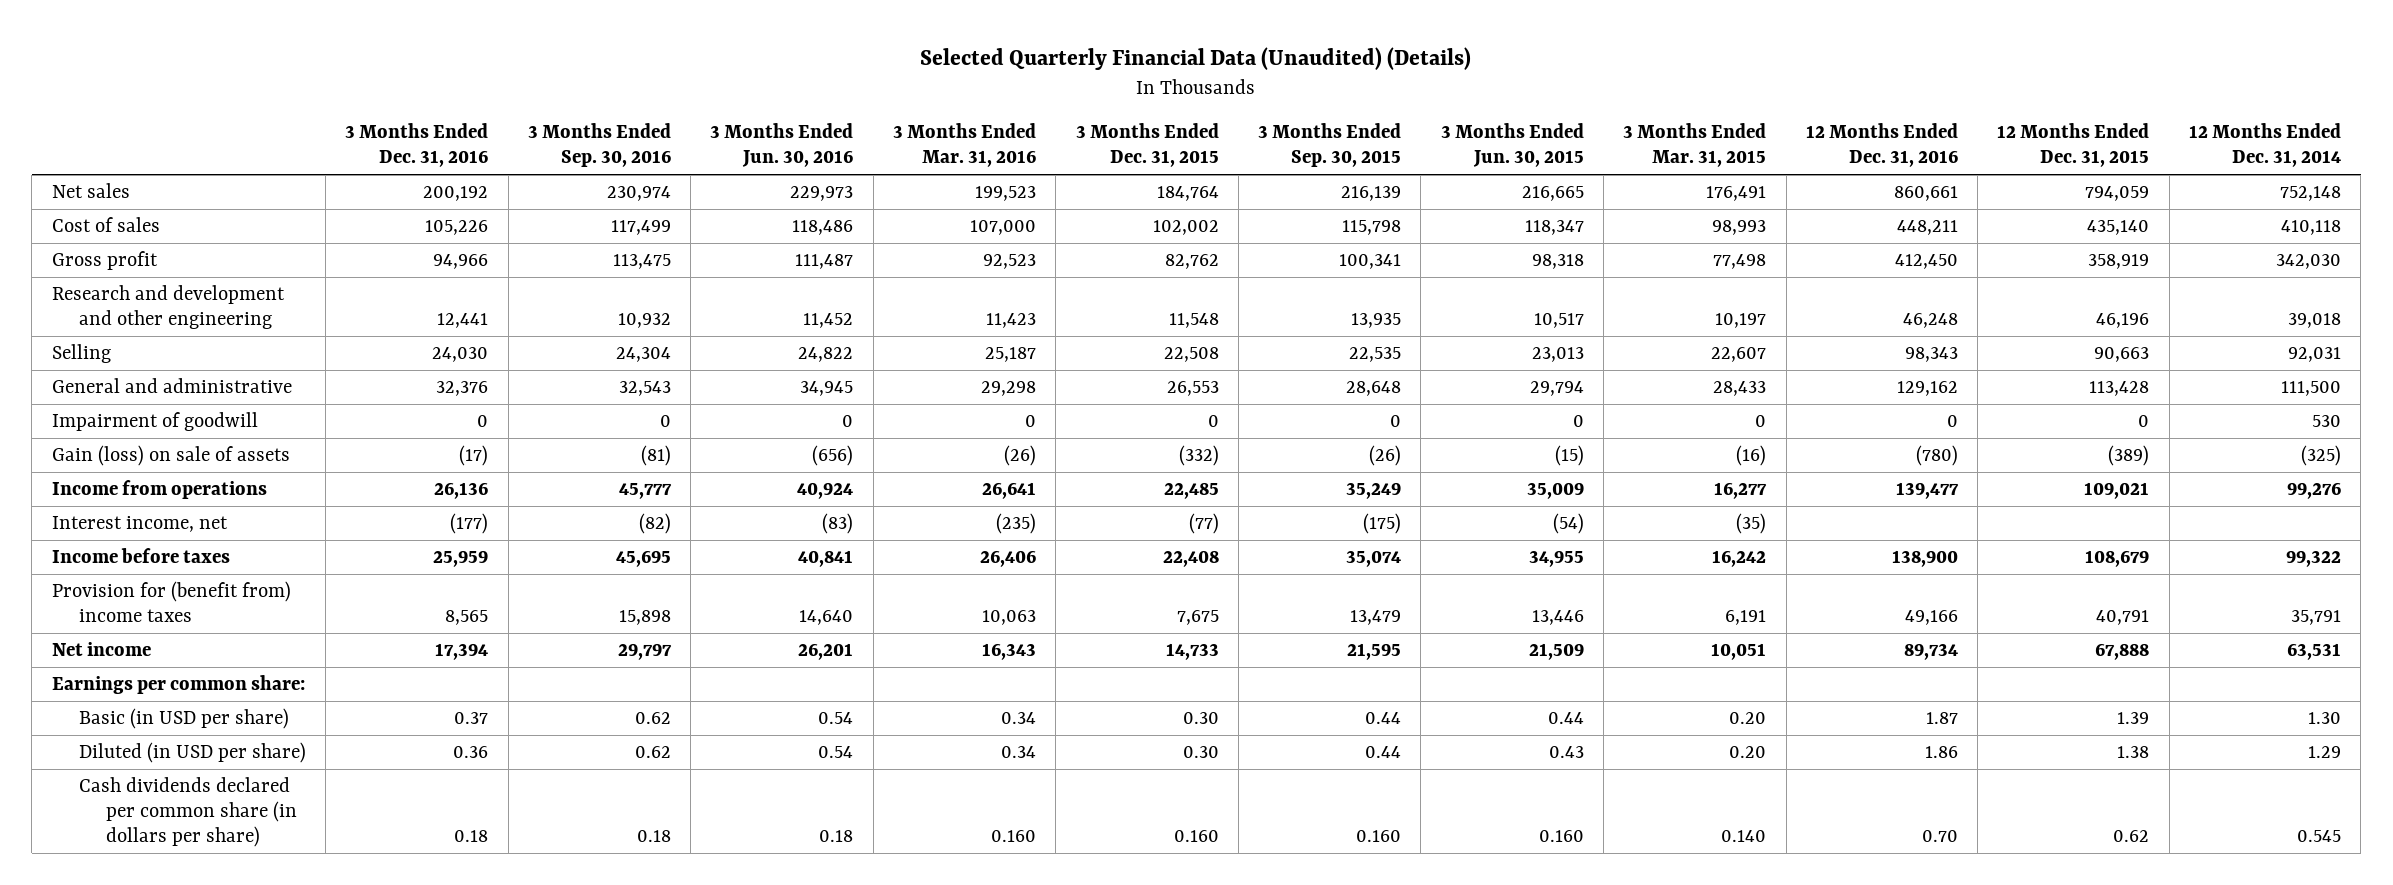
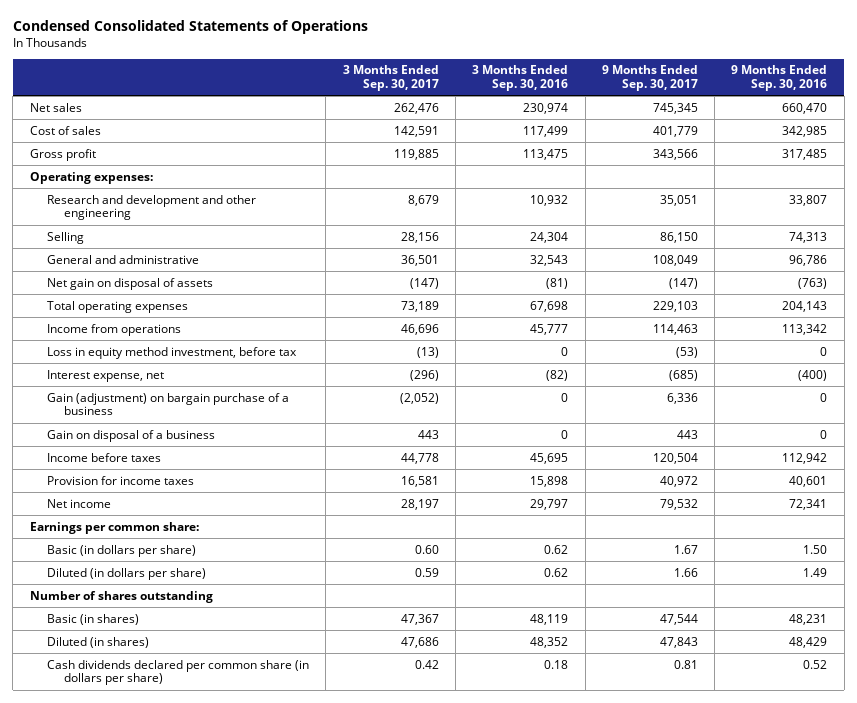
[920,47,1472,71] Selected Quarterly Financial Data (Unaudited) (Details) -> [12,19,368,34] Condensed Consolidated Statements of Operations
[345,123,489,168] 3 Months Ended Dec. 31, 2016 -> none
[710,123,854,168] 3 Months Ended Jun. 30, 2016 -> none
[893,123,1037,168] 3 Months Ended Mar. 31, 2016 -> none
[1075,123,1219,168] 3 Months Ended Dec. 31, 2015 -> none
[1258,123,1402,168] 3 Months Ended Sep. 30, 2015 -> none
[1440,123,1584,168] 3 Months Ended Jun. 30, 2015 -> none
[1623,123,1767,168] 3 Months Ended Mar. 31, 2015 -> none
[1805,123,1958,168] 12 Months Ended Dec. 31, 2016 -> none
[1997,123,2150,168] 12 Months Ended Dec. 31, 2015 -> none
[2188,123,2341,168] 12 Months Ended Dec. 31, 2014 -> none
none -> [342,65,439,91] 3 Months Ended Sep. 30, 2017
none -> [601,65,698,91] 9 Months Ended Sep. 30, 2017
none -> [731,65,828,91] 9 Months Ended Sep. 30, 2016
none -> [29,171,153,184] Operating expenses:
[51,412,258,432] Impairment of goodwill -> none
[51,445,290,467] Gain (loss) on sale of assets -> [46,277,213,290] Net gain on disposal of assets
none -> [46,300,188,313] Total operating expenses
none -> [46,346,297,359] Loss in equity method investment, before tax
[51,516,228,533] Interest income, net -> [46,369,164,382] Interest expense, net
none -> [46,392,289,416] Gain (adjustment) on bargain purchase of a business
none -> [46,429,215,442] Gain on disposal of a business
[51,581,291,623] Provision for (benefit from) income taxes -> [46,475,194,485] Provision for income taxes
[78,708,289,730] Basic (in USD per share) -> [46,544,196,557] Basic (in dollars per share)
[78,742,306,764] Diluted (in USD per share) -> [46,567,206,580] Diluted (in dollars per share)
none -> [29,590,213,603] Number of shares outstanding
none -> [46,613,139,625] Basic (in shares)
none -> [46,636,149,648] Diluted (in shares)

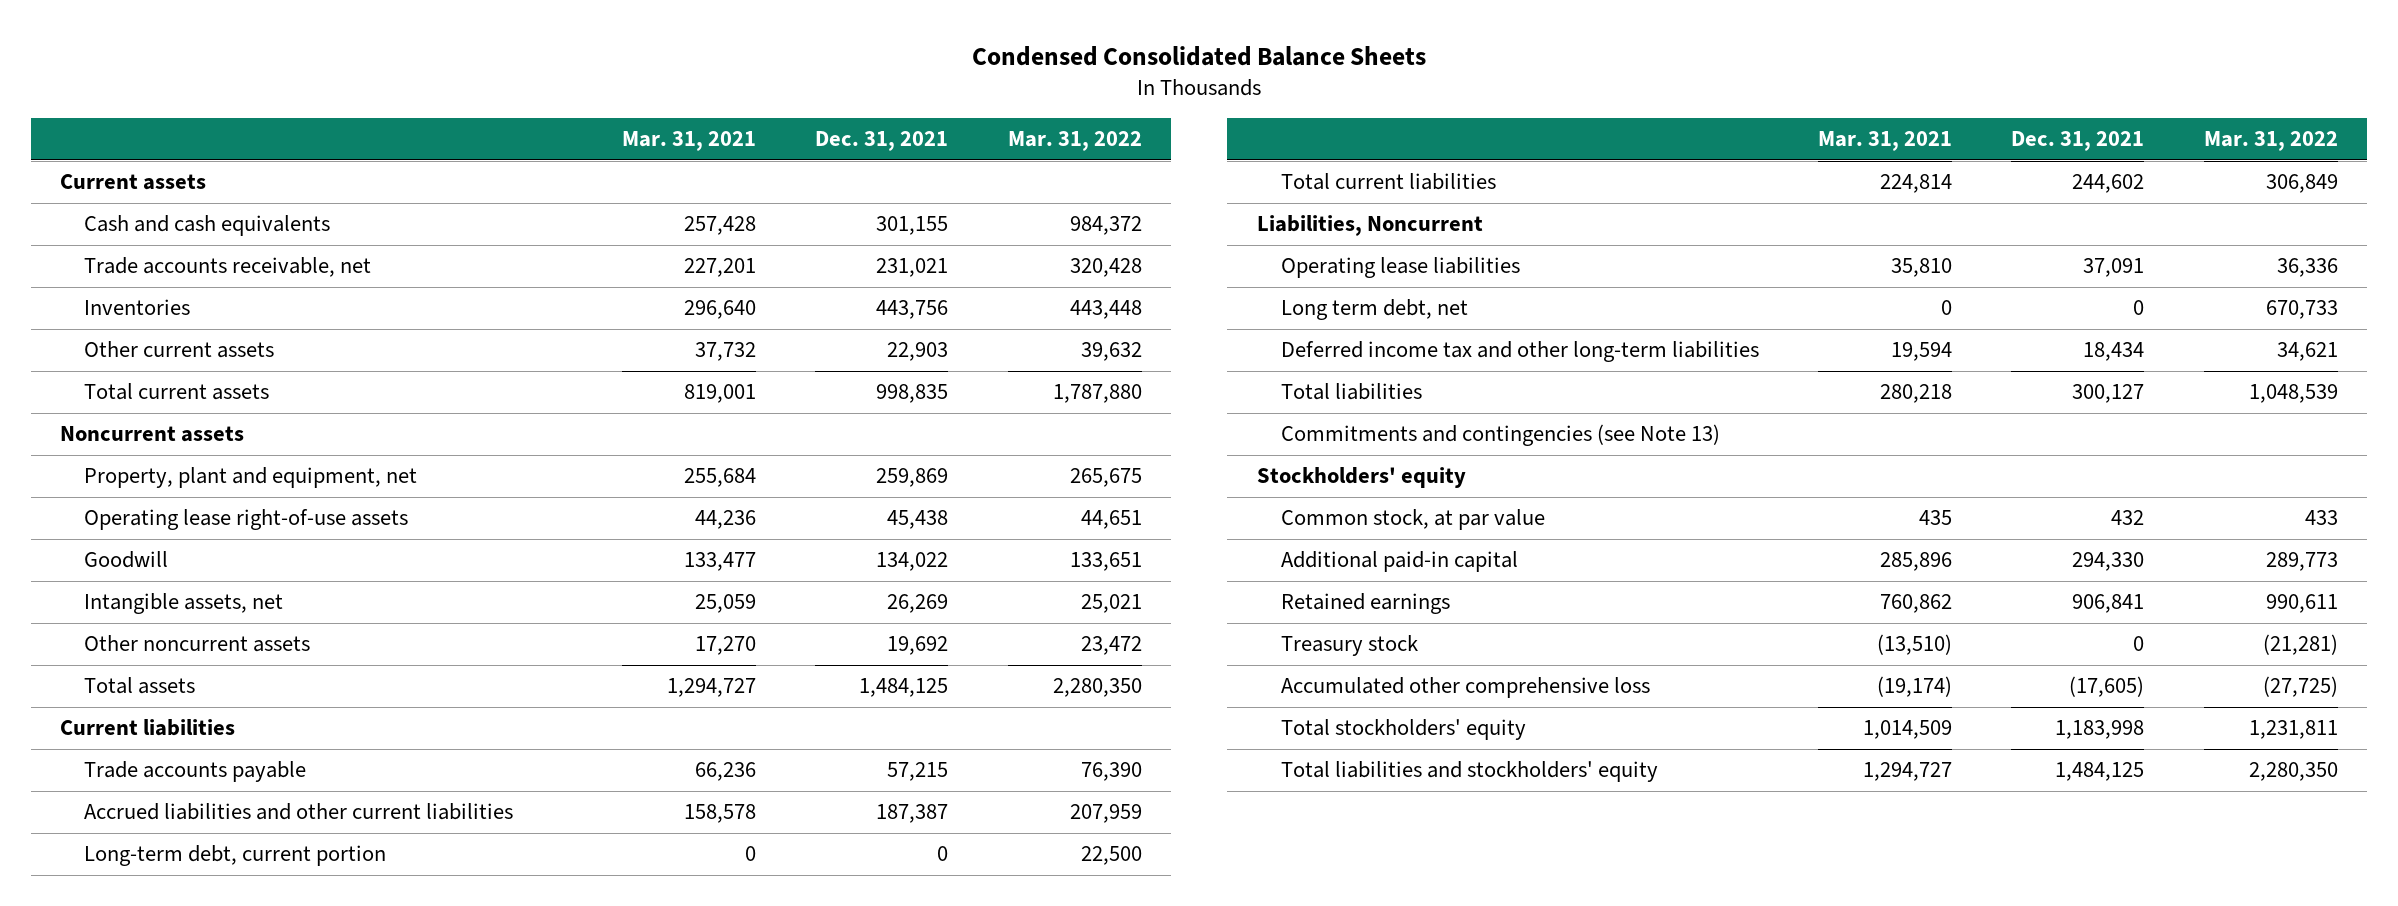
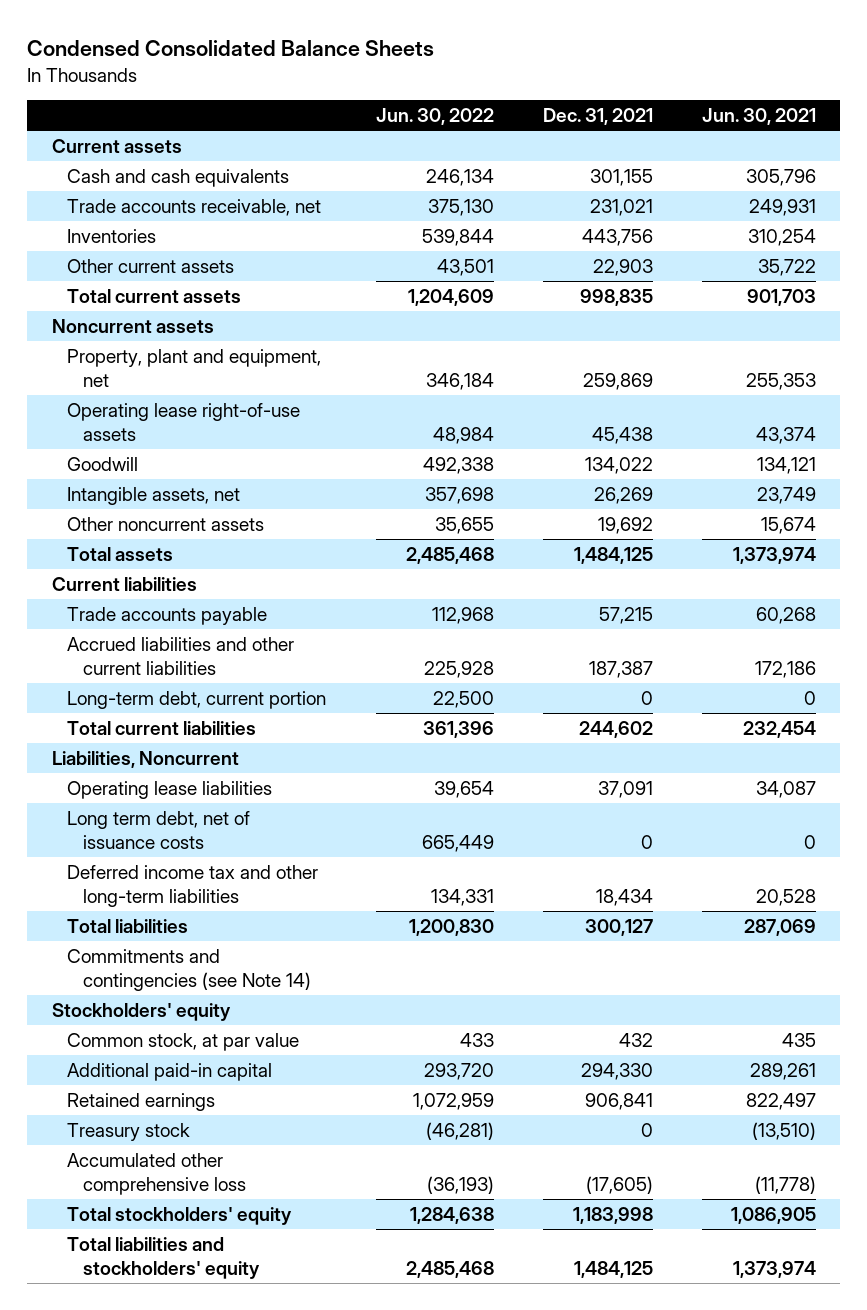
[621,131,756,152] Mar. 31, 2021 -> none
[1007,131,1142,152] Mar. 31, 2022 -> none
none -> [375,108,494,126] Jun. 30, 2022
none -> [701,108,816,126] Jun. 30, 2021
[1280,299,1468,321] Long term debt, net -> [67,810,251,849] Long term debt, net of issuance costs
[1280,424,1720,447] Commitments and contingencies (see Note 13) -> [67,948,312,991] Commitments and contingencies (see Note 14)

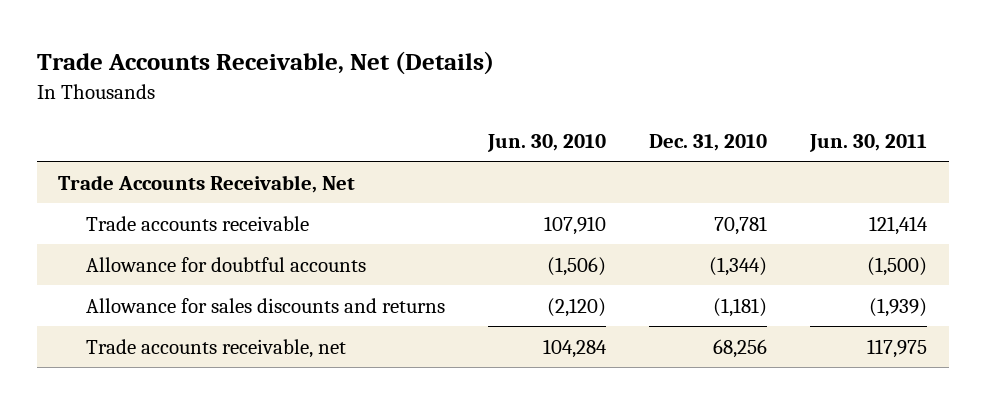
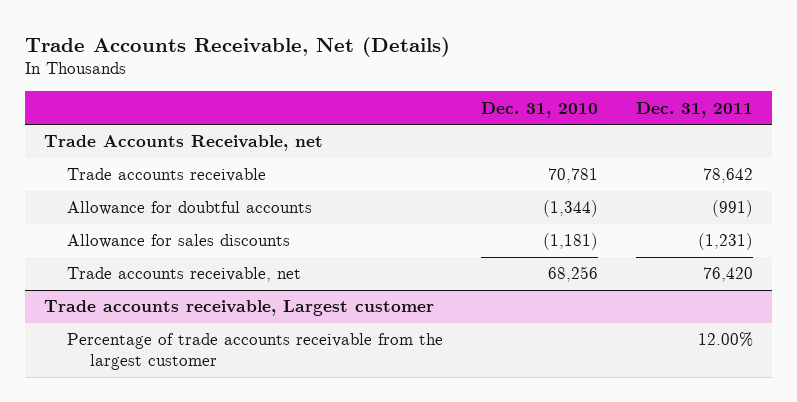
[487,133,607,152] Jun. 30, 2010 -> none
[809,133,928,152] Jun. 30, 2011 -> none
none -> [635,101,753,118] Dec. 31, 2011
[58,174,356,193] Trade Accounts Receivable, Net -> [44,135,324,152] Trade Accounts Receivable, net
[86,297,446,313] Allowance for sales discounts and returns -> [67,234,291,249] Allowance for sales discounts
none -> [44,300,435,317] Trade accounts receivable, Largest customer
none -> [67,333,444,371] Percentage of trade accounts receivable from the largest customer

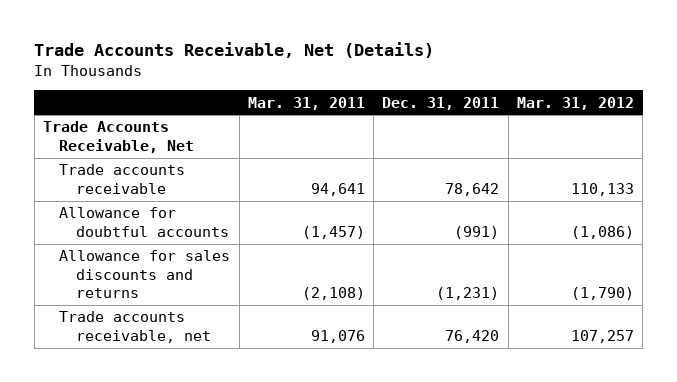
[481,101,599,118] Dec. 31, 2010 -> none
none -> [247,96,365,110] Mar. 31, 2011
none -> [516,96,634,110] Mar. 31, 2012
[44,135,324,152] Trade Accounts Receivable, net -> [42,121,195,153] Trade Accounts Receivable, Net
[67,234,291,249] Allowance for sales discounts -> [59,250,231,299] Allowance for sales discounts and returns
[44,300,435,317] Trade accounts receivable, Largest customer -> none
[67,333,444,371] Percentage of trade accounts receivable from the largest customer -> none

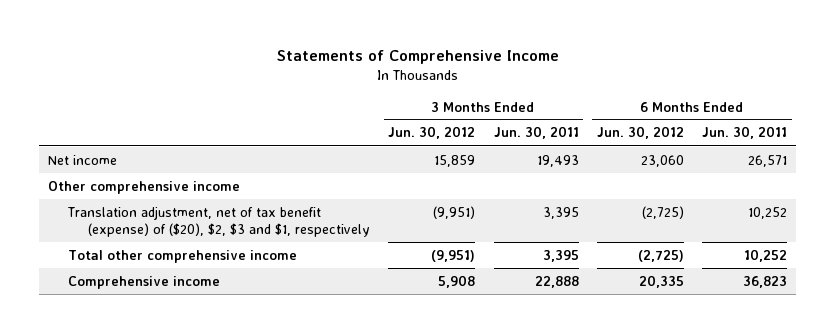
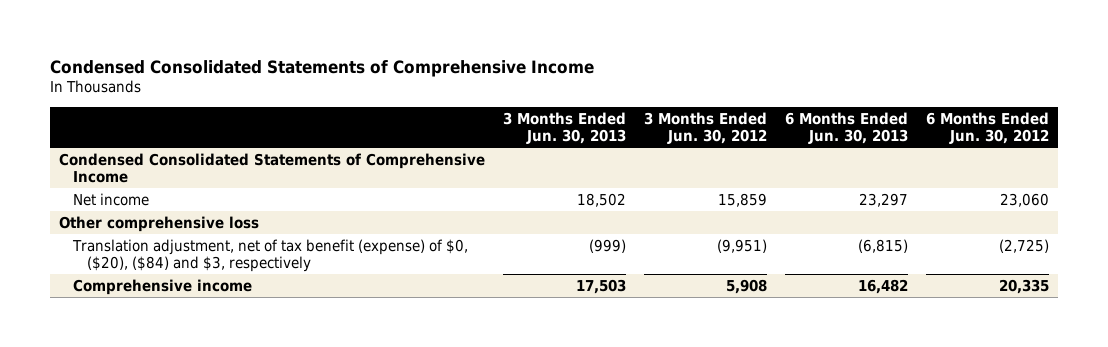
[276,49,559,64] Statements of Comprehensive Income -> [49,59,594,77] Condensed Consolidated Statements of Comprehensive Income
[493,126,579,140] Jun. 30, 2011 -> none
[702,126,788,140] Jun. 30, 2011 -> none
none -> [502,111,626,145] 3 Months Ended Jun. 30, 2013
none -> [784,111,908,145] 6 Months Ended Jun. 30, 2013
none -> [58,152,485,184] Condensed Consolidated Statements of Comprehensive Income
[68,249,298,263] Total other comprehensive income -> none
[48,180,241,194] Other comprehensive income -> [58,215,259,232] Other comprehensive loss
[67,205,371,238] Translation adjustment, net of tax benefit (expense) of ($20), $2, $3 and $1, respectively -> [72,238,469,273] Translation adjustment, net of tax benefit (expense) of $0, ($20), ($84) and $3, respectively

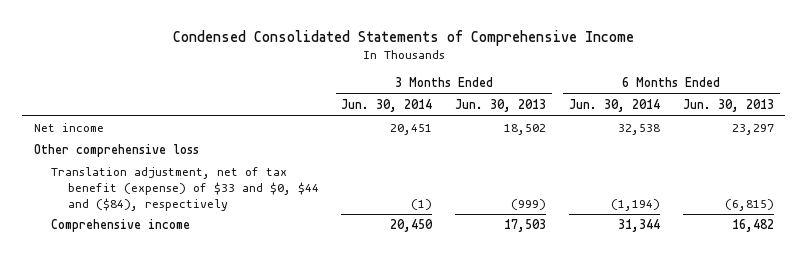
[643,111,767,145] 3 Months Ended Jun. 30, 2012 -> none
[925,111,1049,145] 6 Months Ended Jun. 30, 2012 -> none
none -> [341,99,433,113] Jun. 30, 2014
none -> [569,99,661,113] Jun. 30, 2014
[58,152,485,184] Condensed Consolidated Statements of Comprehensive Income -> none
[72,238,469,273] Translation adjustment, net of tax benefit (expense) of $0, ($20), ($84) and $3, respectively -> [50,167,319,211] Translation adjustment, net of tax benefit (expense) of $33 and $0, $44 and ($84), respectively

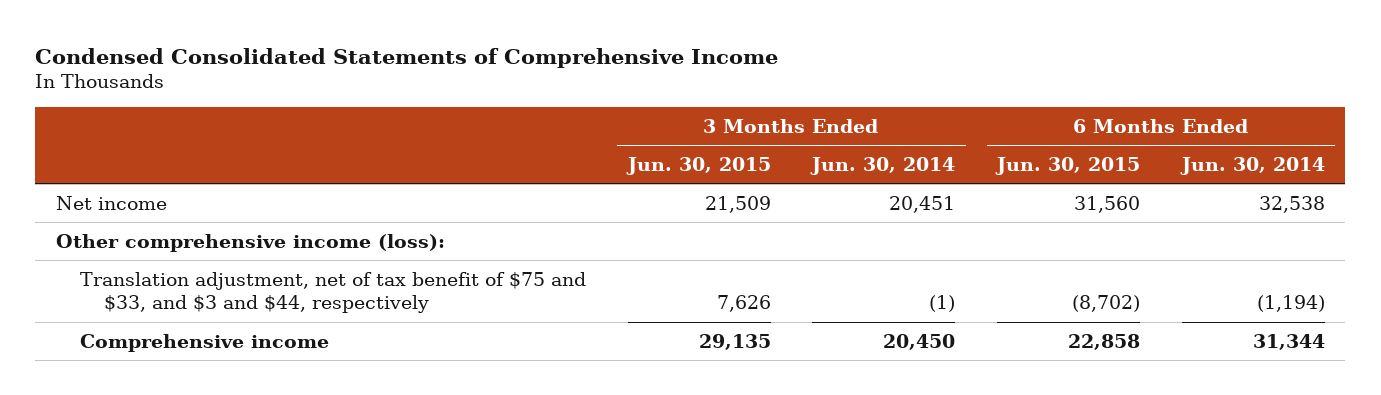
[455,99,547,113] Jun. 30, 2013 -> none
[682,99,774,113] Jun. 30, 2013 -> none
none -> [625,156,771,175] Jun. 30, 2015
none -> [994,156,1140,175] Jun. 30, 2015
[33,144,199,158] Other comprehensive loss -> [56,233,446,252] Other comprehensive income (loss):
[50,167,319,211] Translation adjustment, net of tax benefit (expense) of $33 and $0, $44 and ($84), respectively -> [79,271,586,314] Translation adjustment, net of tax benefit of $75 and $33, and $3 and $44, respectively

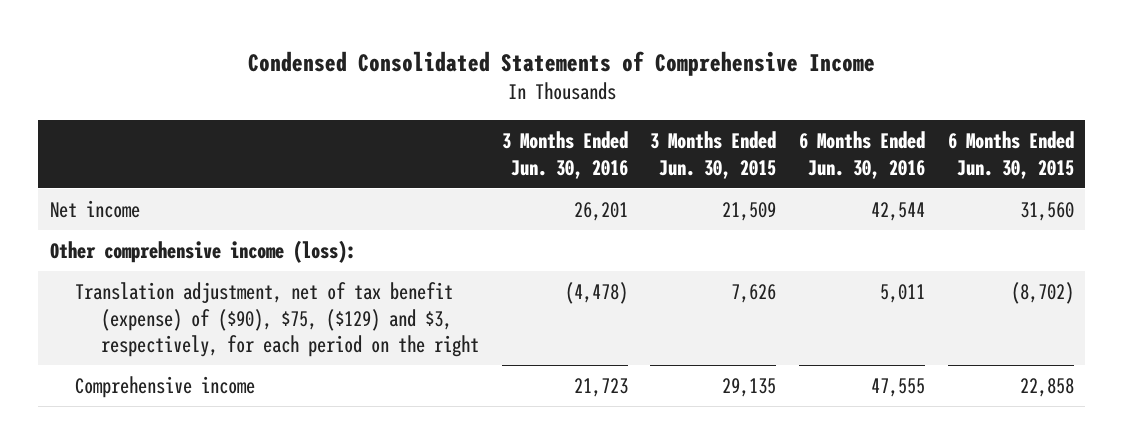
[810,156,956,175] Jun. 30, 2014 -> none
[1179,156,1325,175] Jun. 30, 2014 -> none
none -> [501,131,628,179] 3 Months Ended Jun. 30, 2016
none -> [798,131,925,179] 6 Months Ended Jun. 30, 2016
[79,271,586,314] Translation adjustment, net of tax benefit of $75 and $33, and $3 and $44, respectively -> [75,281,479,358] Translation adjustment, net of tax benefit (expense) of ($90), $75, ($129) and $3, respectively, for each period on the right

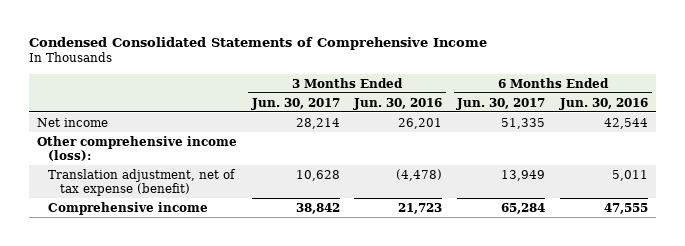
[650,131,777,179] 3 Months Ended Jun. 30, 2015 -> none
[947,131,1074,179] 6 Months Ended Jun. 30, 2015 -> none
none -> [250,97,340,110] Jun. 30, 2017
none -> [456,97,546,110] Jun. 30, 2017
[75,281,479,358] Translation adjustment, net of tax benefit (expense) of ($90), $75, ($129) and $3, respectively, for each period on the right -> [48,168,237,196] Translation adjustment, net of tax expense (benefit)

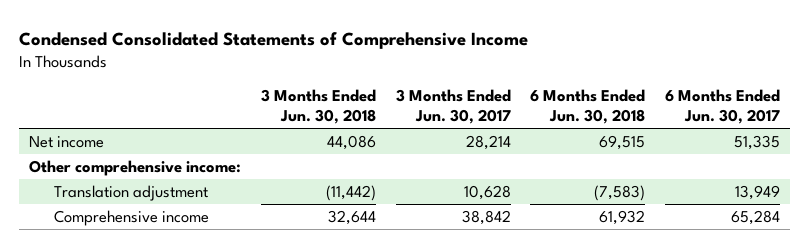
[353,97,443,110] Jun. 30, 2016 -> none
[559,97,649,110] Jun. 30, 2016 -> none
none -> [260,88,376,125] 3 Months Ended Jun. 30, 2018
none -> [530,88,646,125] 6 Months Ended Jun. 30, 2018
[36,135,237,161] Other comprehensive income (loss): -> [29,159,242,176] Other comprehensive income:
[48,168,237,196] Translation adjustment, net of tax expense (benefit) -> [53,184,208,201] Translation adjustment

